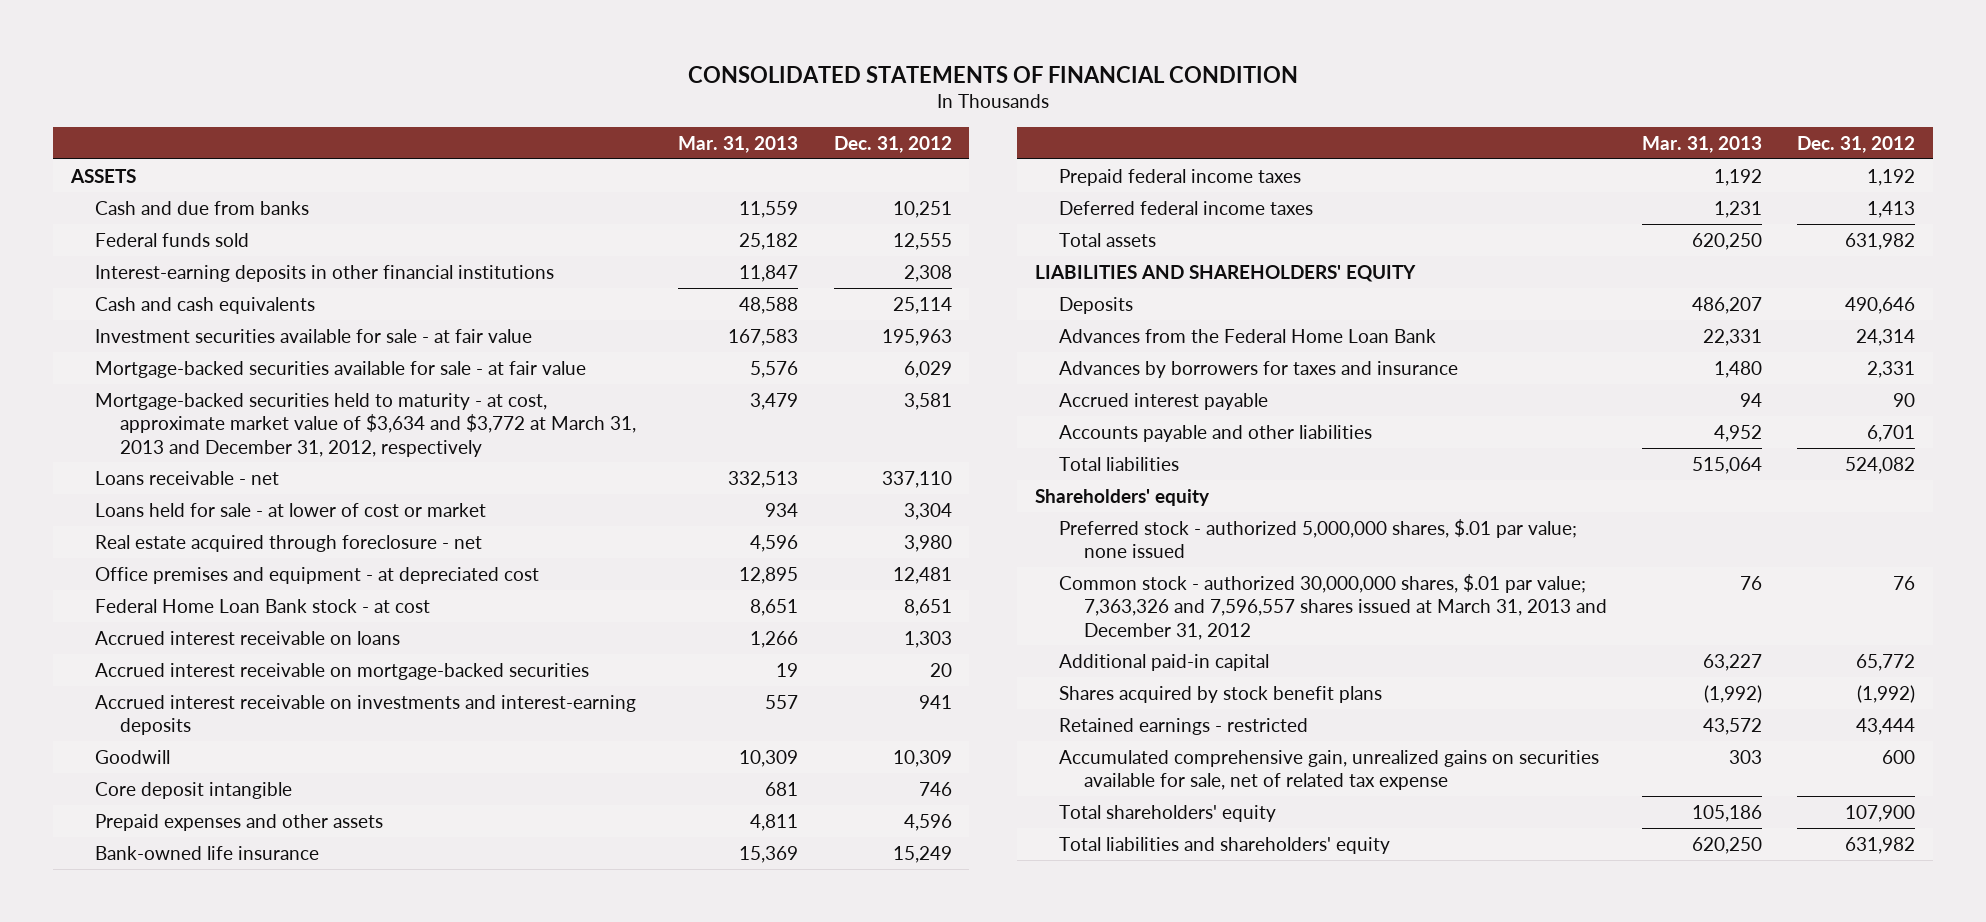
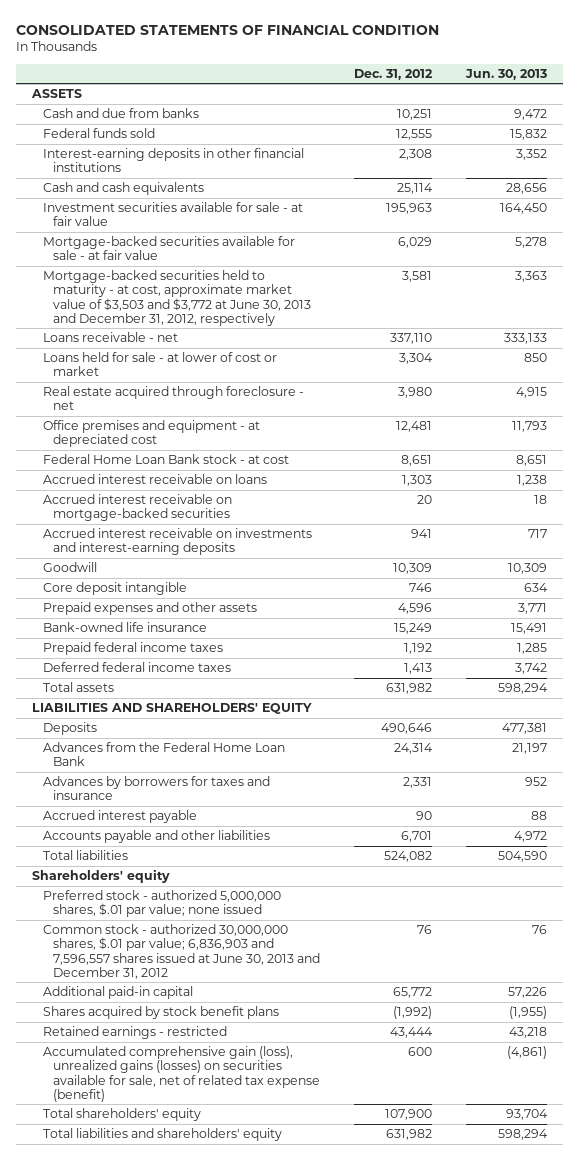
[678,135,799,153] Mar. 31, 2013 -> none
none -> [464,68,547,80] Jun. 30, 2013
[95,392,636,457] Mortgage-backed securities held to maturity - at cost, approximate market value of $3,634 and $3,772 at March 31, 2013 and December 31, 2012, respectively -> [42,270,312,326] Mortgage-backed securities held to maturity - at cost, approximate market value of $3,503 and $3,772 at June 30, 2013 and December 31, 2012, respectively
[1059,573,1607,640] Common stock - authorized 30,000,000 shares, $.01 par value; 7,363,326 and 7,596,557 shares issued at March 31, 2013 and December 31, 2012 -> [42,924,321,979] Common stock - authorized 30,000,000 shares, $.01 par value; 6,836,903 and 7,596,557 shares issued at June 30, 2013 and December 31, 2012
[1059,749,1600,791] Accumulated comprehensive gain, unrealized gains on securities available for sale, net of related tax expense -> [42,1046,321,1102] Accumulated comprehensive gain (loss), unrealized gains (losses) on securities available for sale, net of related tax expense (benefit)

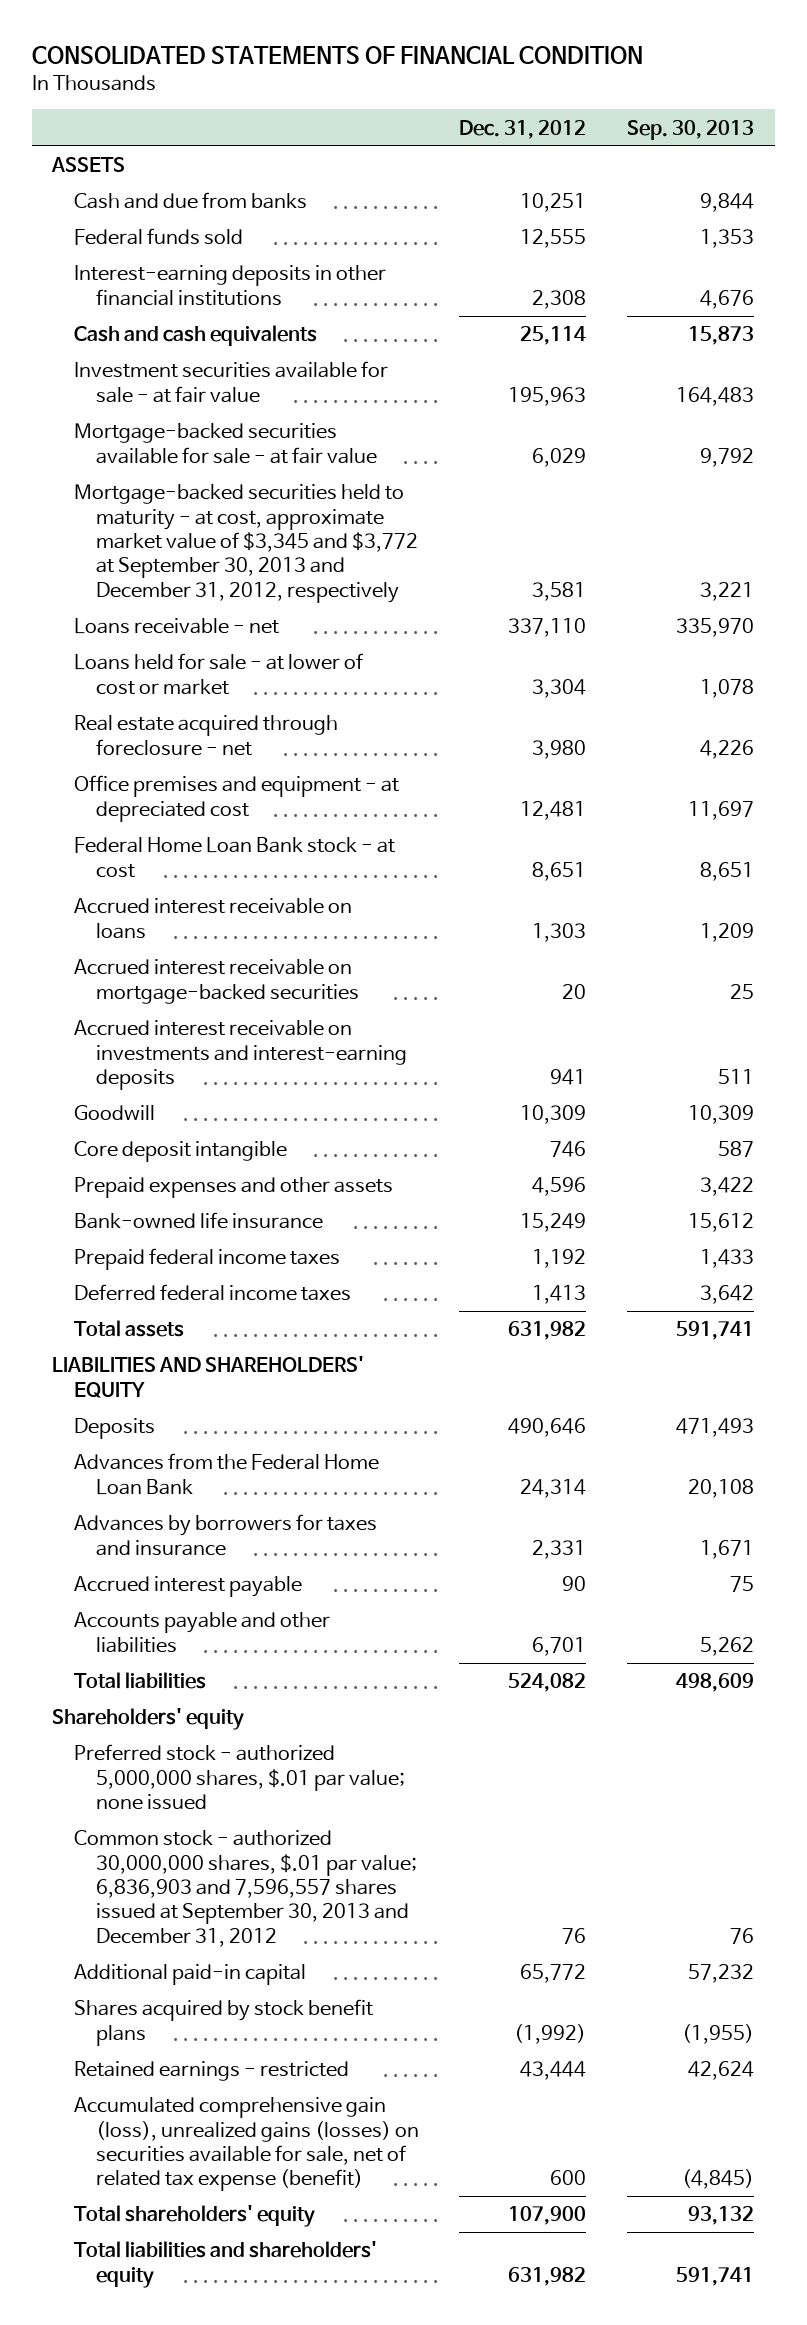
[464,68,547,80] Jun. 30, 2013 -> none
none -> [627,119,755,140] Sep. 30, 2013
[42,270,312,326] Mortgage-backed securities held to maturity - at cost, approximate market value of $3,503 and $3,772 at June 30, 2013 and December 31, 2012, respectively -> [73,484,418,603] Mortgage-backed securities held to maturity - at cost, approximate market value of $3,345 and $3,772 at September 30, 2013 and December 31, 2012, respectively
[42,924,321,979] Common stock - authorized 30,000,000 shares, $.01 par value; 6,836,903 and 7,596,557 shares issued at June 30, 2013 and December 31, 2012 -> [73,1830,417,1947] Common stock - authorized 30,000,000 shares, $.01 par value; 6,836,903 and 7,596,557 shares issued at September 30, 2013 and December 31, 2012

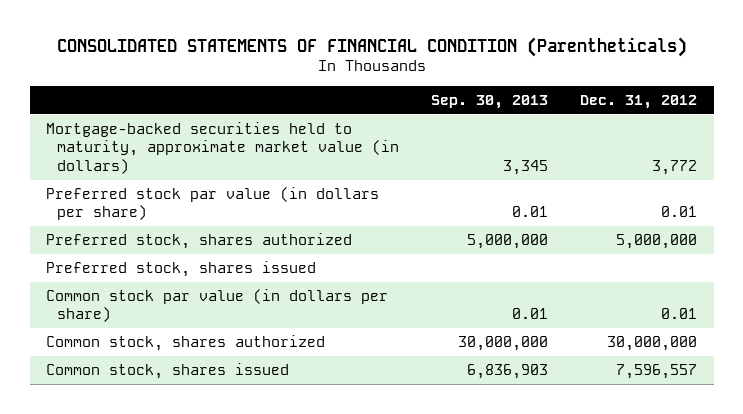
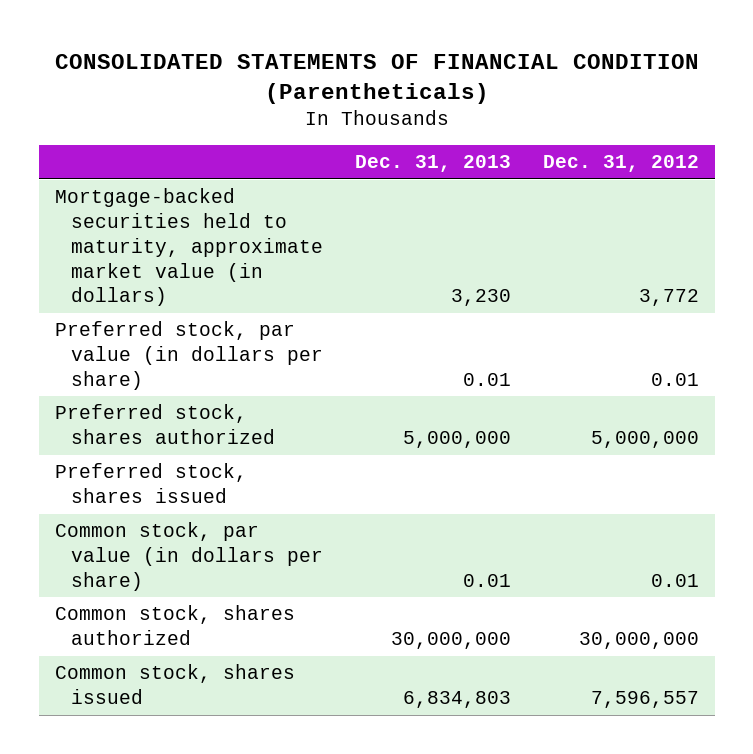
[431,94,549,109] Sep. 30, 2013 -> none
none -> [355,155,512,173] Dec. 31, 2013
[45,187,379,221] Preferred stock par value (in dollars per share) -> [54,321,324,390] Preferred stock, par value (in dollars per share)
[45,289,388,323] Common stock par value (in dollars per share) -> [54,522,324,591] Common stock, par value (in dollars per share)

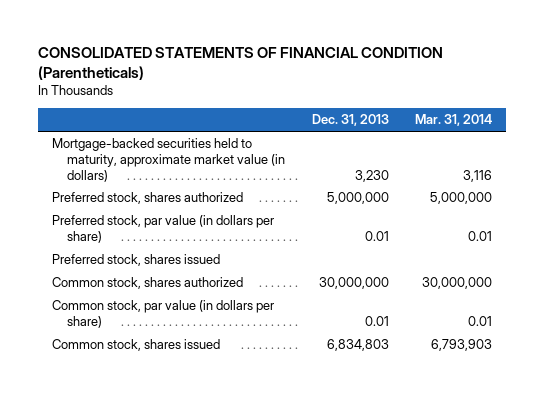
[542,155,699,173] Dec. 31, 2012 -> none
none -> [415,114,493,127] Mar. 31, 2014
[54,321,324,390] Preferred stock, par value (in dollars per share) -> [51,215,274,243] Preferred stock, par value (in dollars per share)
[54,522,324,591] Common stock, par value (in dollars per share) -> [51,300,274,328] Common stock, par value (in dollars per share)

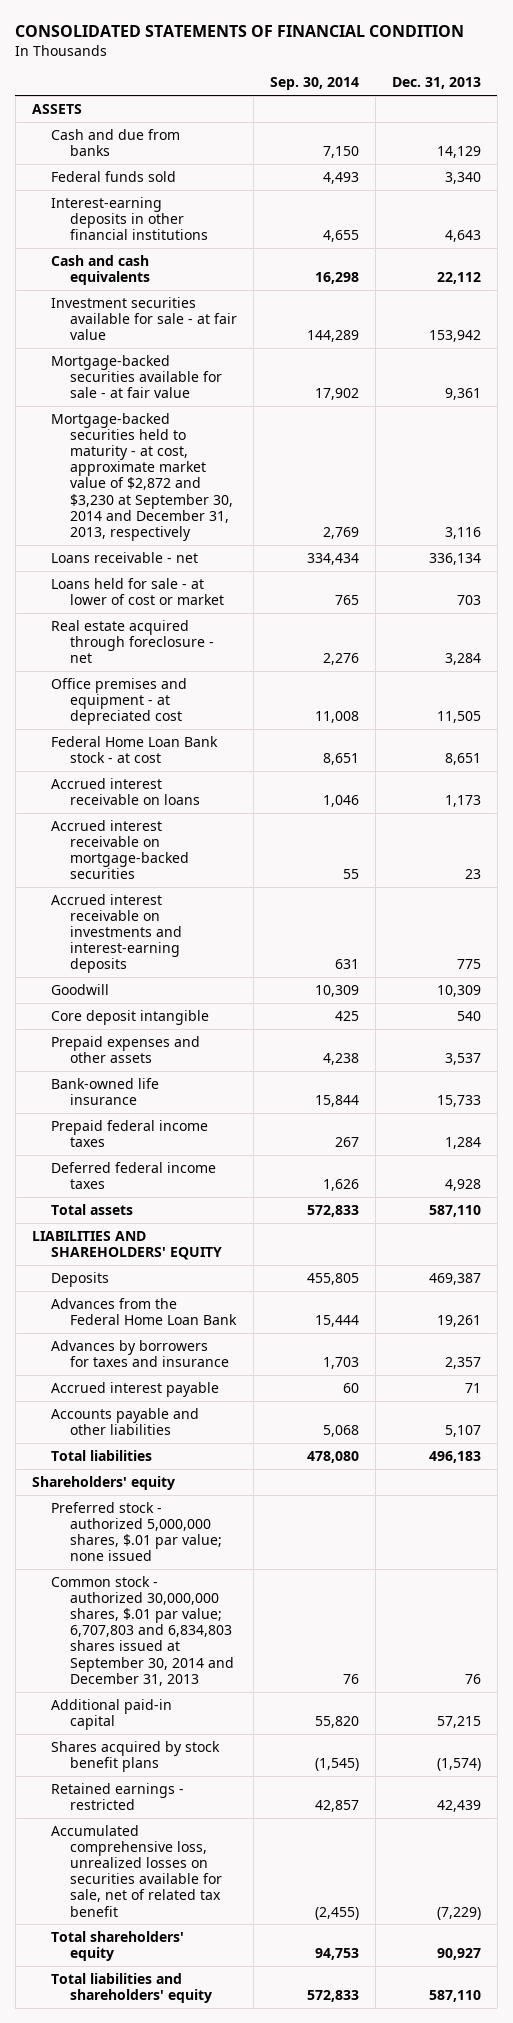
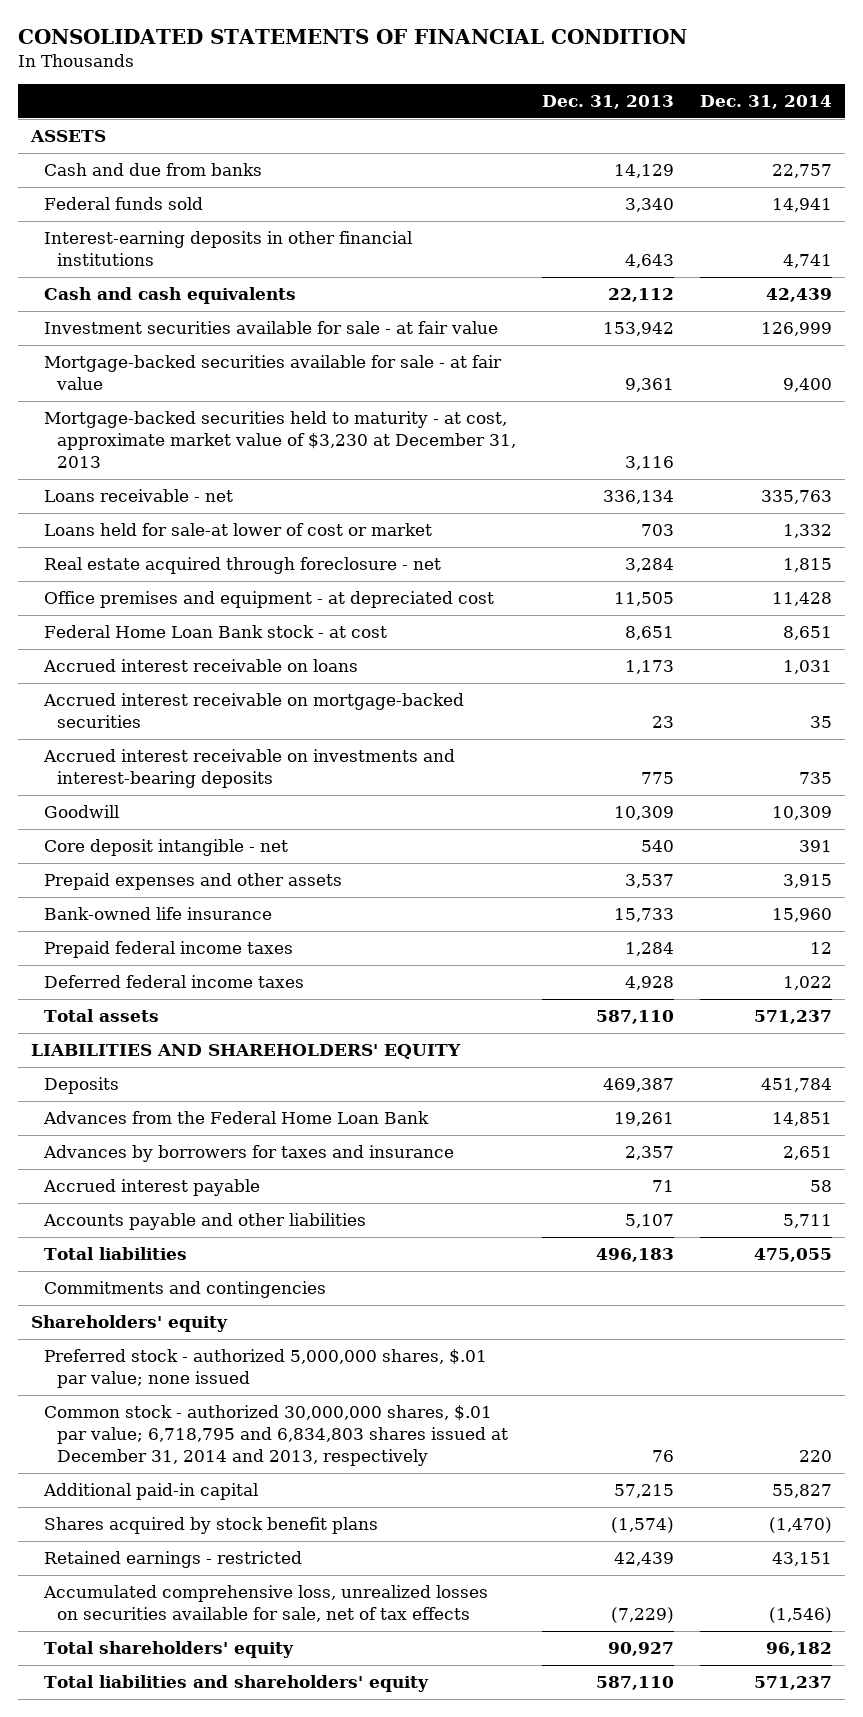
[270,77,360,91] Sep. 30, 2014 -> none
none -> [700,94,833,109] Dec. 31, 2014
[50,412,234,541] Mortgage-backed securities held to maturity - at cost, approximate market value of $2,872 and $3,230 at September 30, 2014 and December 31, 2013, respectively -> [43,411,516,468] Mortgage-backed securities held to maturity - at cost, approximate market value of $3,230 at December 31, 2013
[50,577,225,606] Loans held for sale - at lower of cost or market -> [43,523,432,537] Loans held for sale-at lower of cost or market
[50,893,183,974] Accrued interest receivable on investments and interest-earning deposits -> [42,749,455,788] Accrued interest receivable on investments and interest-bearing deposits
[50,1009,209,1025] Core deposit intangible -> [43,839,288,857] Core deposit intangible - net
none -> [43,1281,326,1299] Commitments and contingencies
[50,1575,235,1686] Common stock - authorized 30,000,000 shares, $.01 par value; 6,707,803 and 6,834,803 shares issued at September 30, 2014 and December 31, 2013 -> [43,1405,508,1466] Common stock - authorized 30,000,000 shares, $.01 par value; 6,718,795 and 6,834,803 shares issued at December 31, 2014 and 2013, respectively
[50,1824,223,1917] Accumulated comprehensive loss, unrealized losses on securities available for sale, net of related tax benefit -> [42,1585,488,1622] Accumulated comprehensive loss, unrealized losses on securities available for sale, net of tax effects

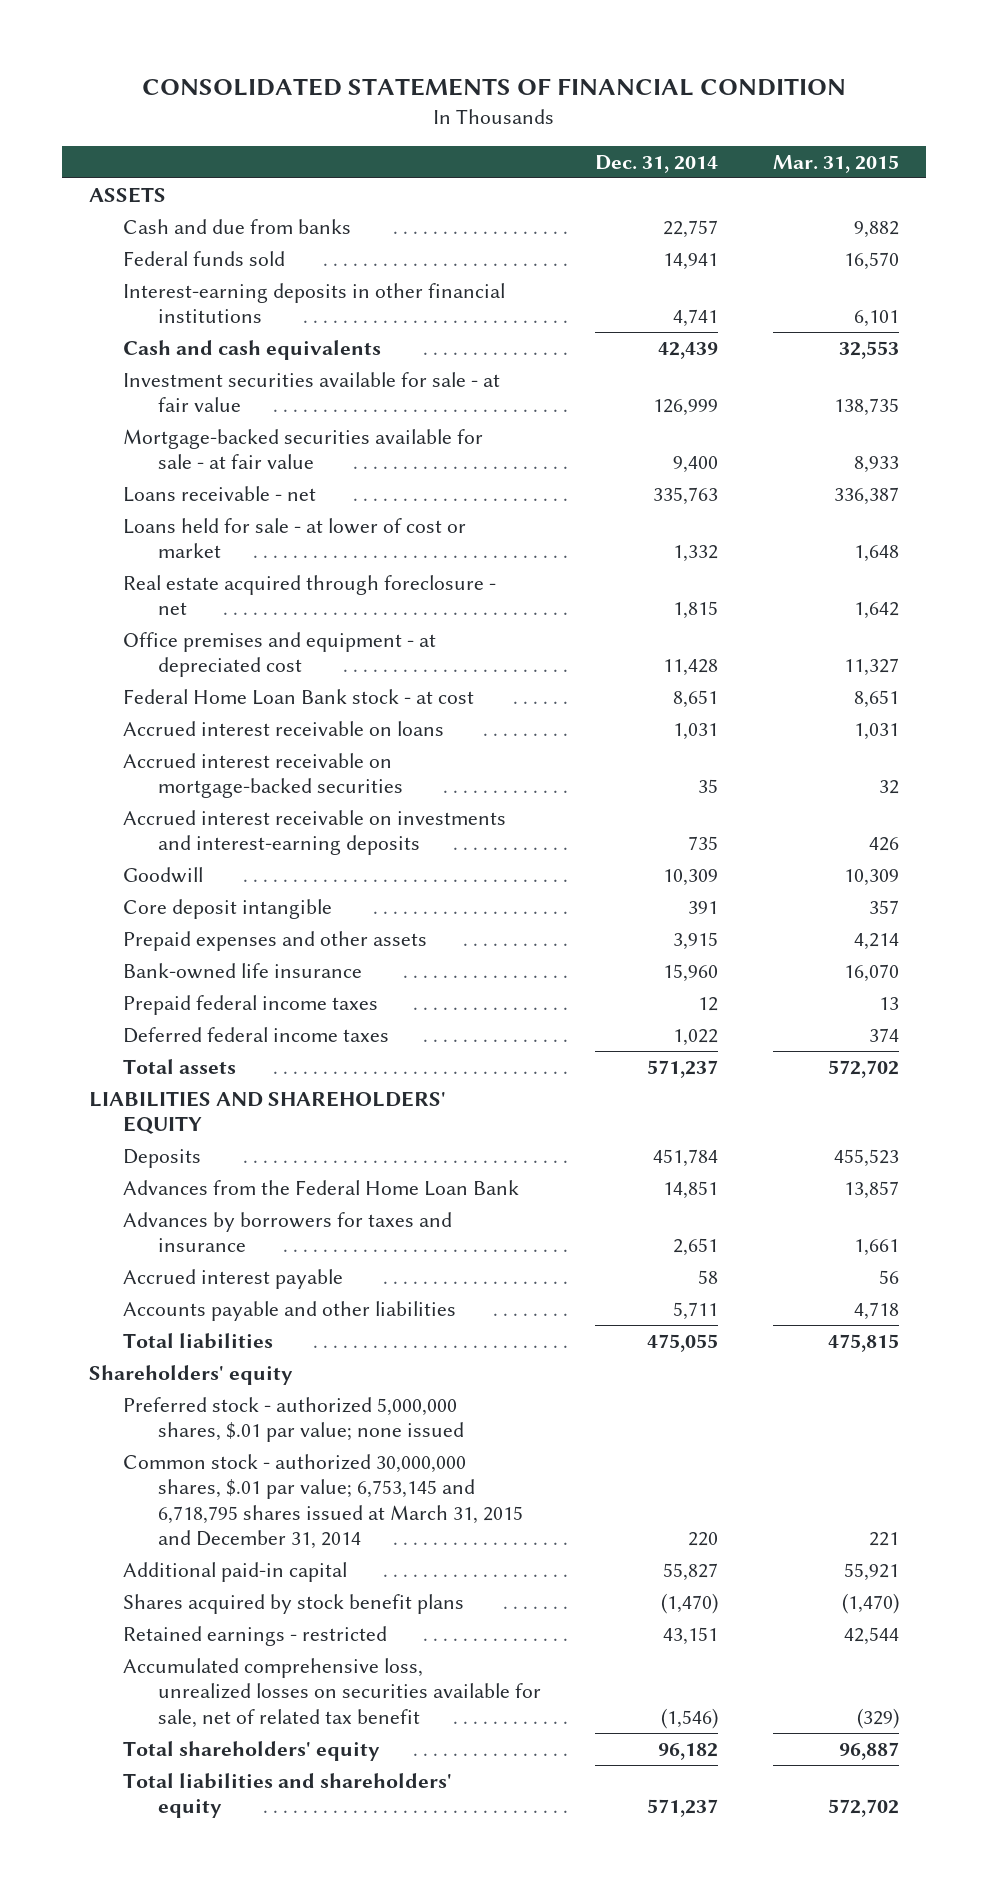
[541,94,674,109] Dec. 31, 2013 -> none
none -> [772,154,899,173] Mar. 31, 2015
[43,411,516,468] Mortgage-backed securities held to maturity - at cost, approximate market value of $3,230 at December 31, 2013 -> none
[43,523,432,537] Loans held for sale-at lower of cost or market -> [123,517,467,559] Loans held for sale - at lower of cost or market
[42,749,455,788] Accrued interest receivable on investments and interest-bearing deposits -> [123,809,507,856] Accrued interest receivable on investments and interest-earning deposits
[43,839,288,857] Core deposit intangible - net -> [123,898,333,919] Core deposit intangible
[43,1281,326,1299] Commitments and contingencies -> none
[43,1405,508,1466] Common stock - authorized 30,000,000 shares, $.01 par value; 6,718,795 and 6,834,803 shares issued at December 31, 2014 and 2013, respectively -> [123,1453,523,1550] Common stock - authorized 30,000,000 shares, $.01 par value; 6,753,145 and 6,718,795 shares issued at March 31, 2015 and December 31, 2014
[42,1585,488,1622] Accumulated comprehensive loss, unrealized losses on securities available for sale, net of tax effects -> [123,1657,541,1728] Accumulated comprehensive loss, unrealized losses on securities available for sale, net of related tax benefit

